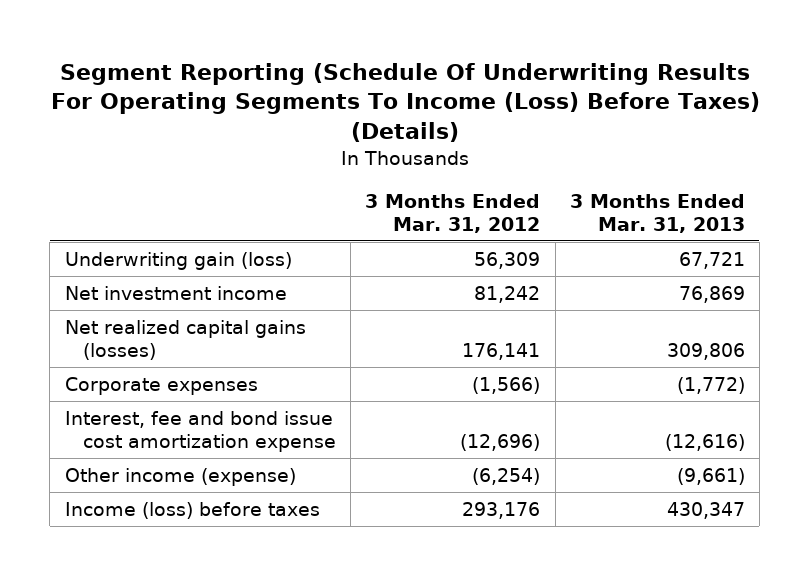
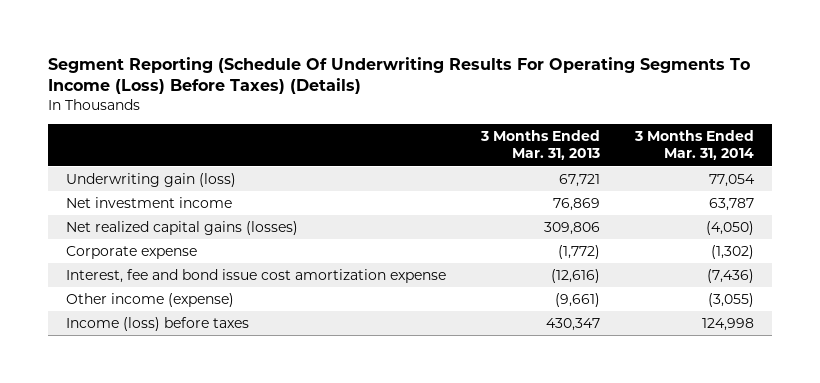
[365,194,541,234] 3 Months Ended Mar. 31, 2012 -> none
none -> [634,129,755,161] 3 Months Ended Mar. 31, 2014
[64,376,258,395] Corporate expenses -> [65,245,197,259] Corporate expense

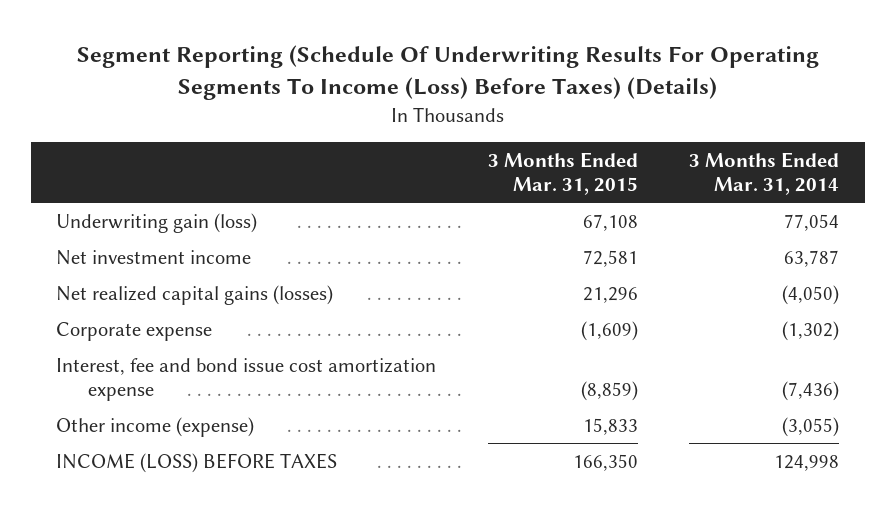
[480,129,601,161] 3 Months Ended Mar. 31, 2013 -> none
none -> [487,151,638,195] 3 Months Ended Mar. 31, 2015
[65,316,249,331] Income (loss) before taxes -> [56,452,338,473] INCOME (LOSS) BEFORE TAXES

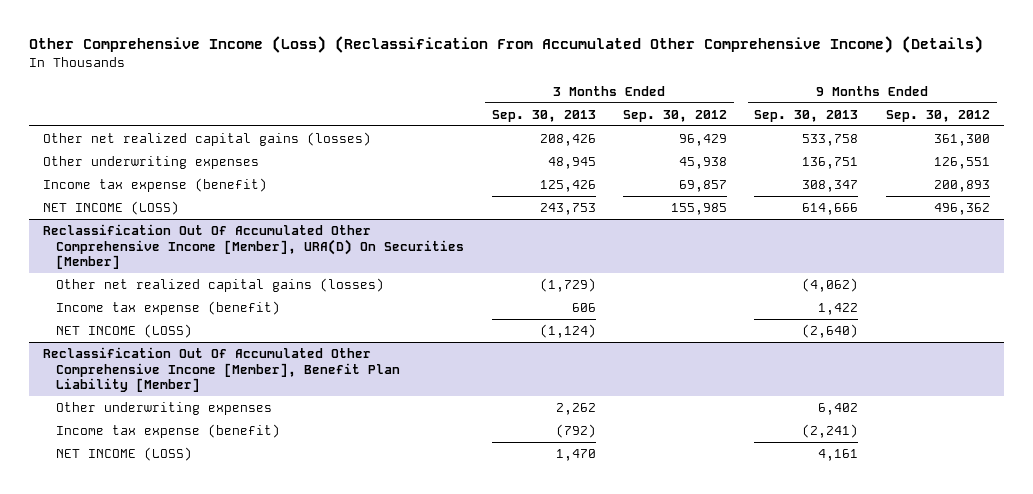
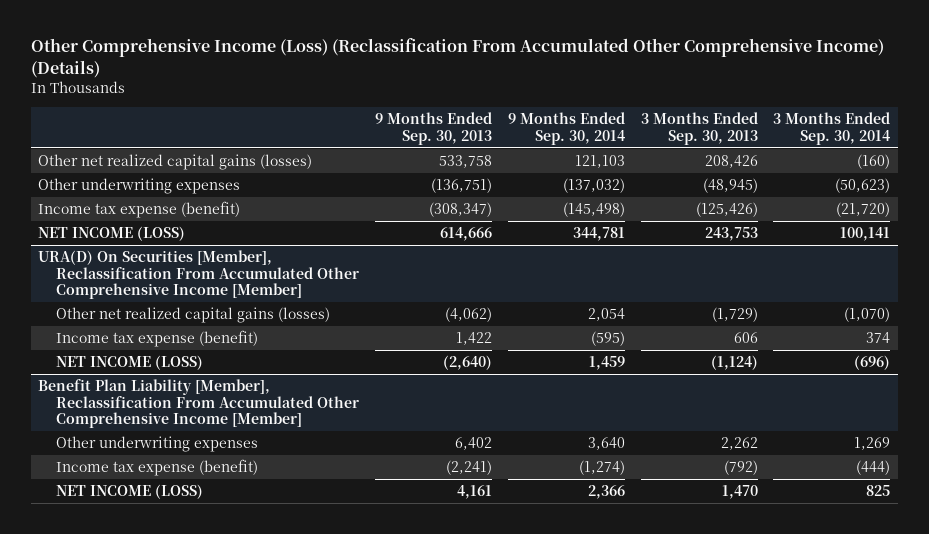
[623,109,728,122] Sep. 30, 2012 -> none
[885,109,990,122] Sep. 30, 2012 -> none
none -> [507,112,625,145] 9 Months Ended Sep. 30, 2014
none -> [773,112,891,145] 3 Months Ended Sep. 30, 2014
[547,156,596,169] 48,945 -> [702,178,758,194] (48,945)
[802,156,859,169] 136,751 -> [431,178,493,194] (136,751)
[539,179,596,192] 125,426 -> [695,202,758,218] (125,426)
[802,179,859,192] 308,347 -> [429,202,493,218] (308,347)
[42,223,465,270] Reclassification Out Of Accumulated Other Comprehensive Income [Member], URA(D) On Securities [Member] -> [38,250,360,300] URA(D) On Securities [Member], Reclassification From Accumulated Other Comprehensive Income [Member]
[42,346,401,393] Reclassification Out Of Accumulated Other Comprehensive Income [Member], Benefit Plan Liability [Member] -> [38,379,360,429] Benefit Plan Liability [Member], Reclassification From Accumulated Other Comprehensive Income [Member]

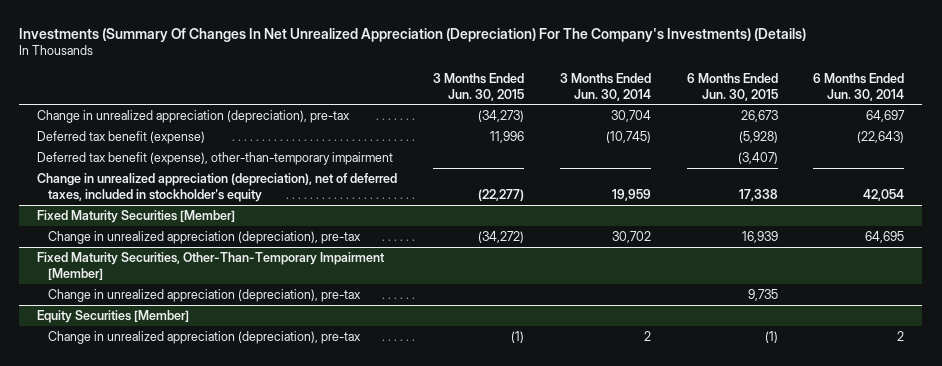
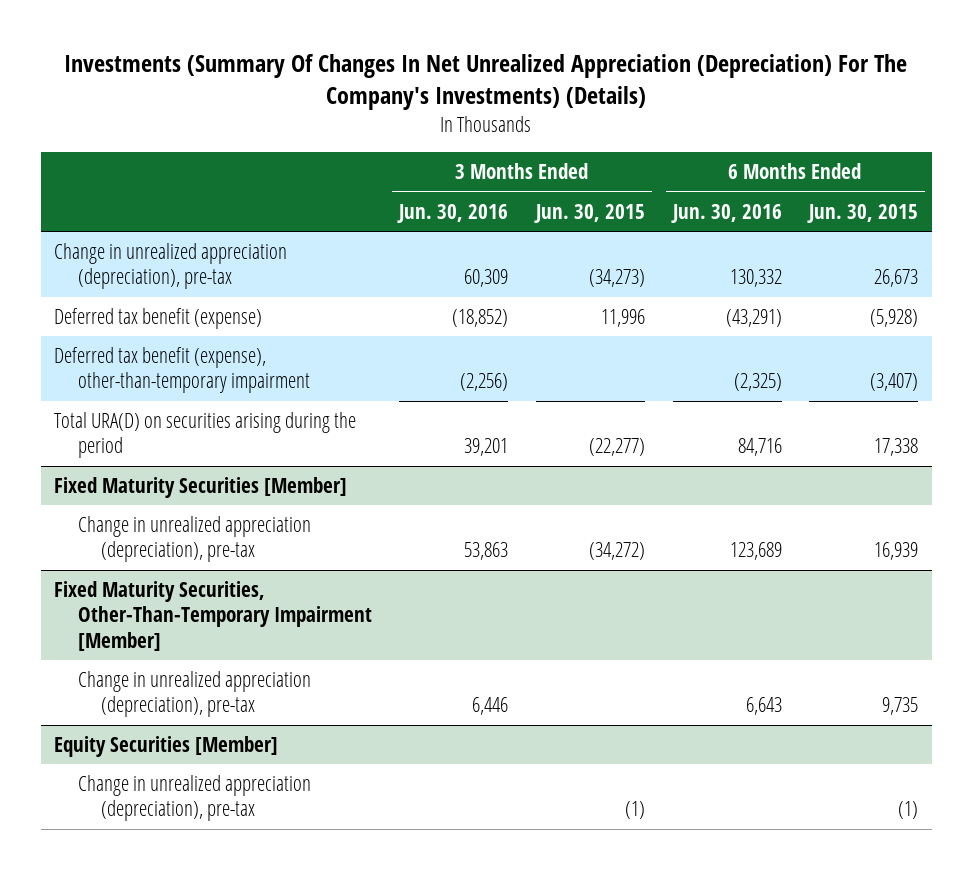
[559,72,651,101] 3 Months Ended Jun. 30, 2014 -> none
[813,72,905,101] 6 Months Ended Jun. 30, 2014 -> none
none -> [397,203,509,223] Jun. 30, 2016
none -> [670,203,782,223] Jun. 30, 2016
[37,172,398,202] Change in unrealized appreciation (depreciation), net of deferred taxes, included in stockholder's equity -> [54,411,357,459] Total URA(D) on securities arising during the period

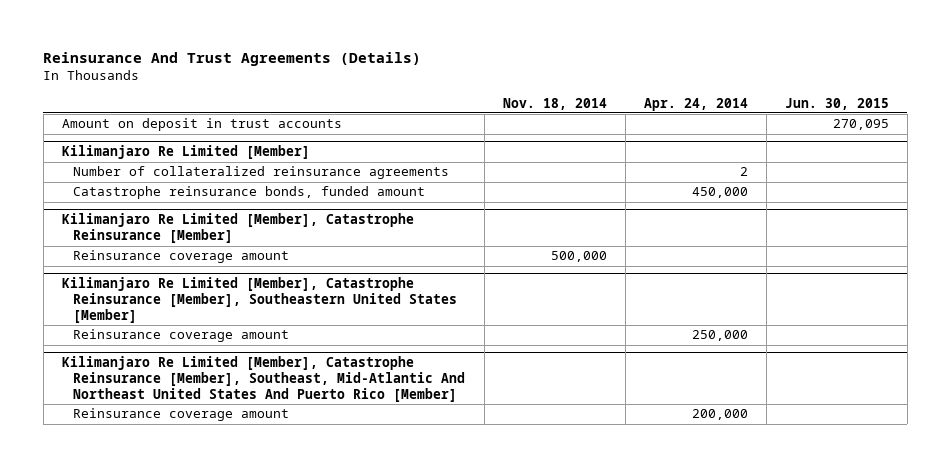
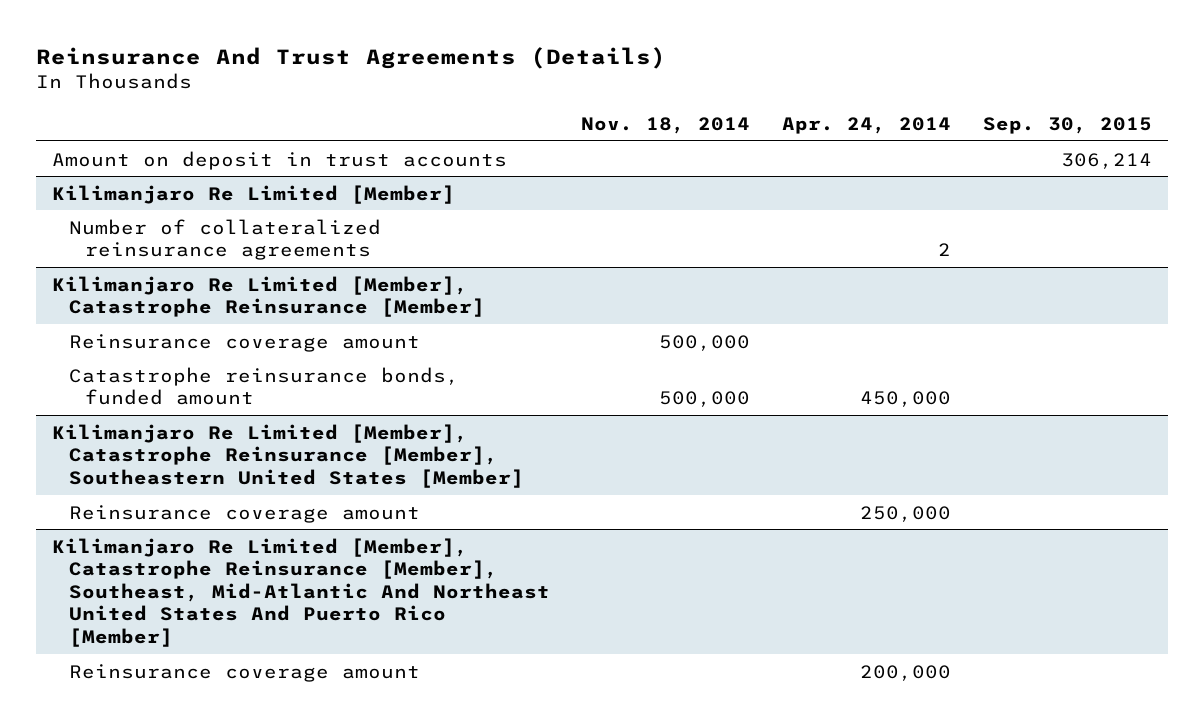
[784,97,889,110] Jun. 30, 2015 -> none
none -> [982,116,1152,134] Sep. 30, 2015
[73,186,426,200] Catastrophe reinsurance bonds, funded amount -> none
none -> [68,366,459,406] Catastrophe reinsurance bonds, funded amount

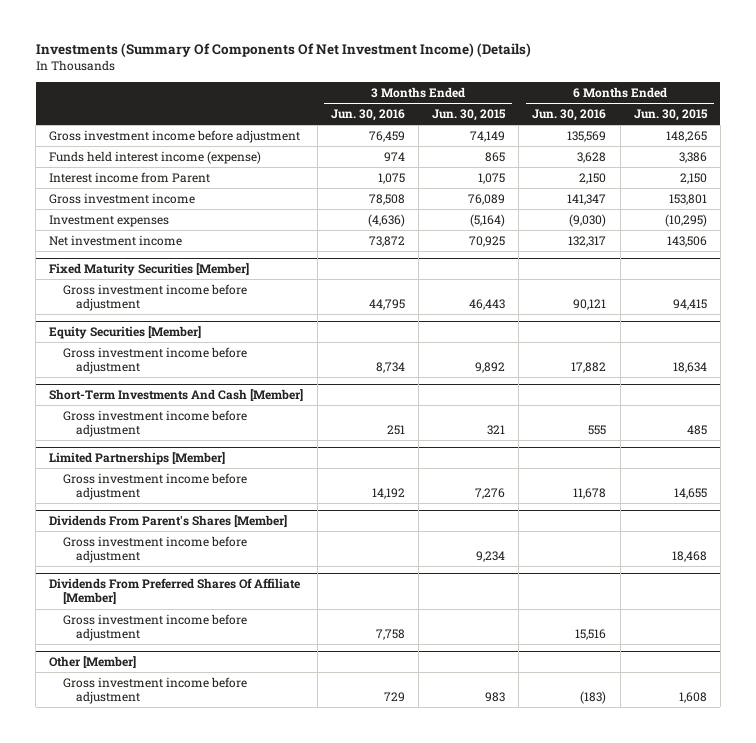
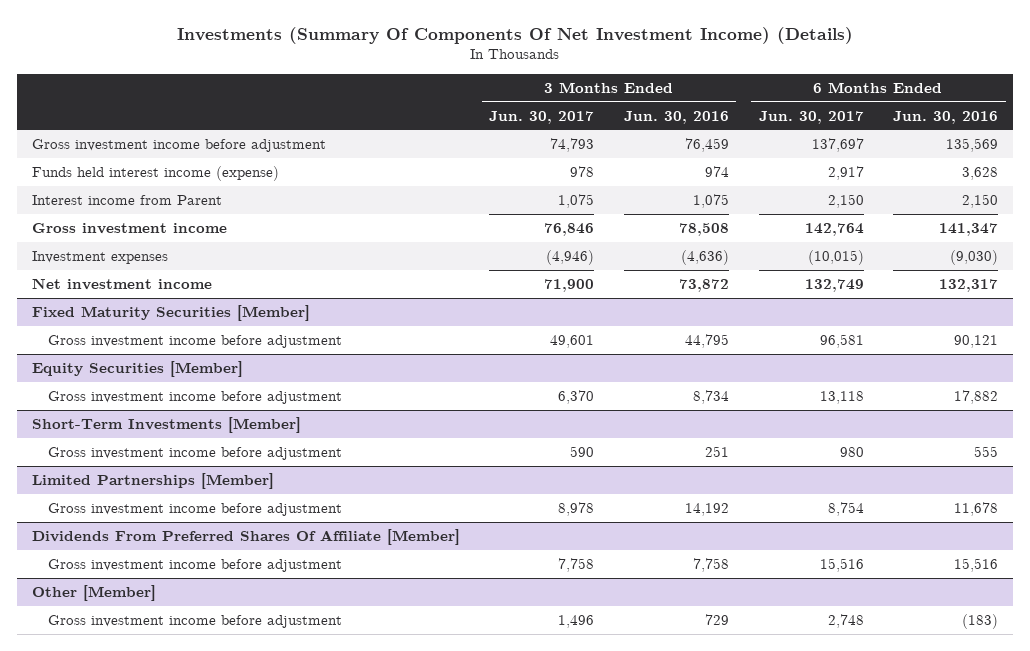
[432,109,507,122] Jun. 30, 2015 -> none
[633,109,708,122] Jun. 30, 2015 -> none
none -> [489,110,595,124] Jun. 30, 2017
none -> [758,110,864,124] Jun. 30, 2017
[49,388,304,401] Short-Term Investments And Cash [Member] -> [31,416,301,433] Short-Term Investments [Member]
[49,514,288,527] Dividends From Parent's Shares [Member] -> none
[62,535,247,564] Gross investment income before adjustment -> none

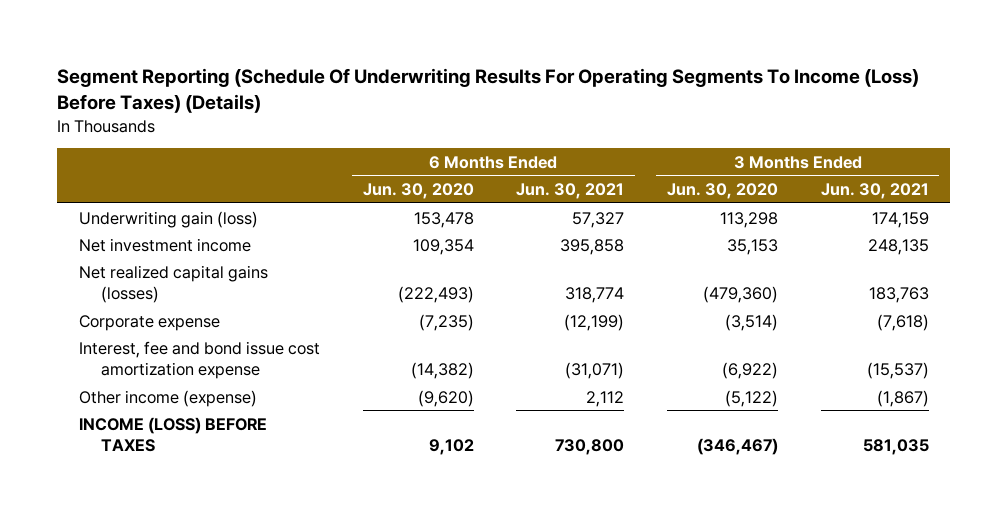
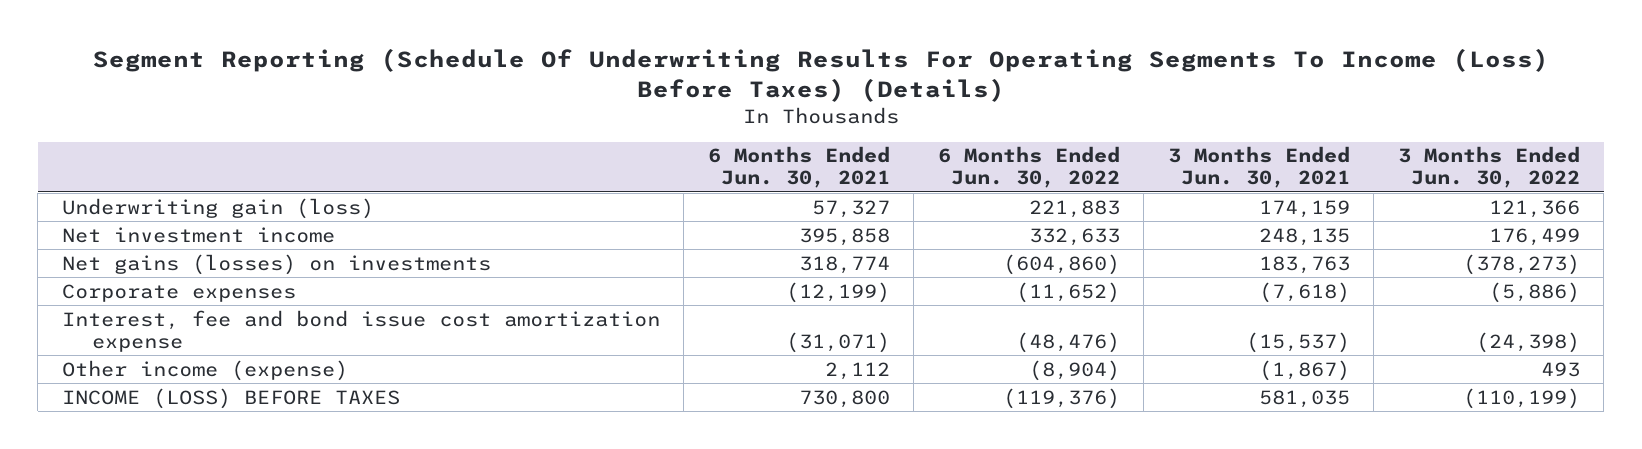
[362,183,474,200] Jun. 30, 2020 -> none
[667,183,779,200] Jun. 30, 2020 -> none
none -> [937,146,1120,189] 6 Months Ended Jun. 30, 2022
none -> [1397,146,1580,189] 3 Months Ended Jun. 30, 2022
[78,264,268,303] Net realized capital gains (losses) -> [61,253,491,275] Net gains (losses) on investments
[78,314,220,331] Corporate expense -> [61,283,296,302] Corporate expenses

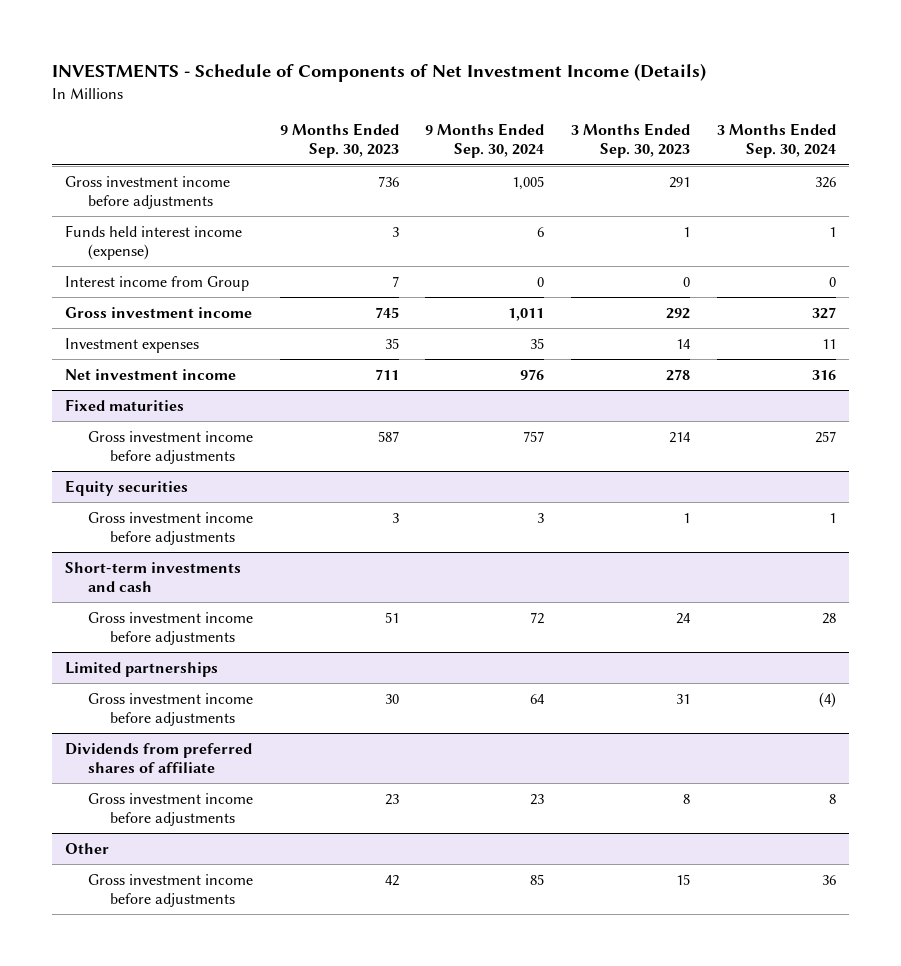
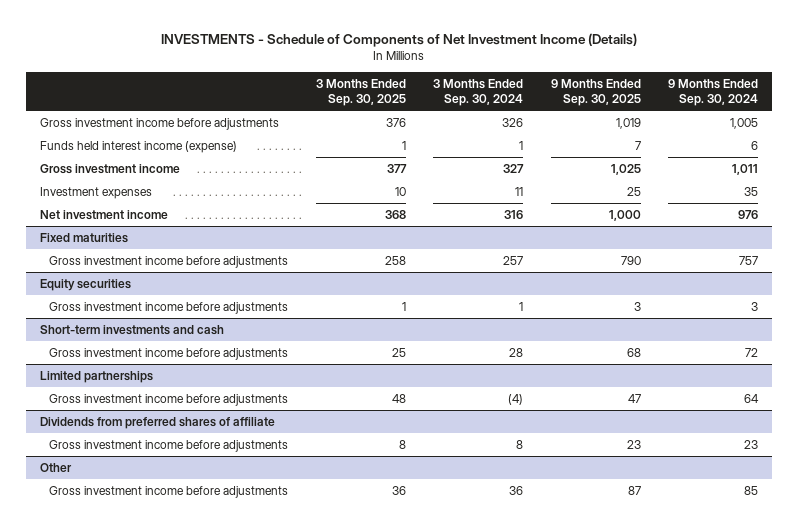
[279,123,399,159] 9 Months Ended Sep. 30, 2023 -> none
[571,123,691,159] 3 Months Ended Sep. 30, 2023 -> none
none -> [315,78,406,107] 3 Months Ended Sep. 30, 2025
none -> [550,78,641,107] 9 Months Ended Sep. 30, 2025
[65,275,250,291] Interest income from Group -> none

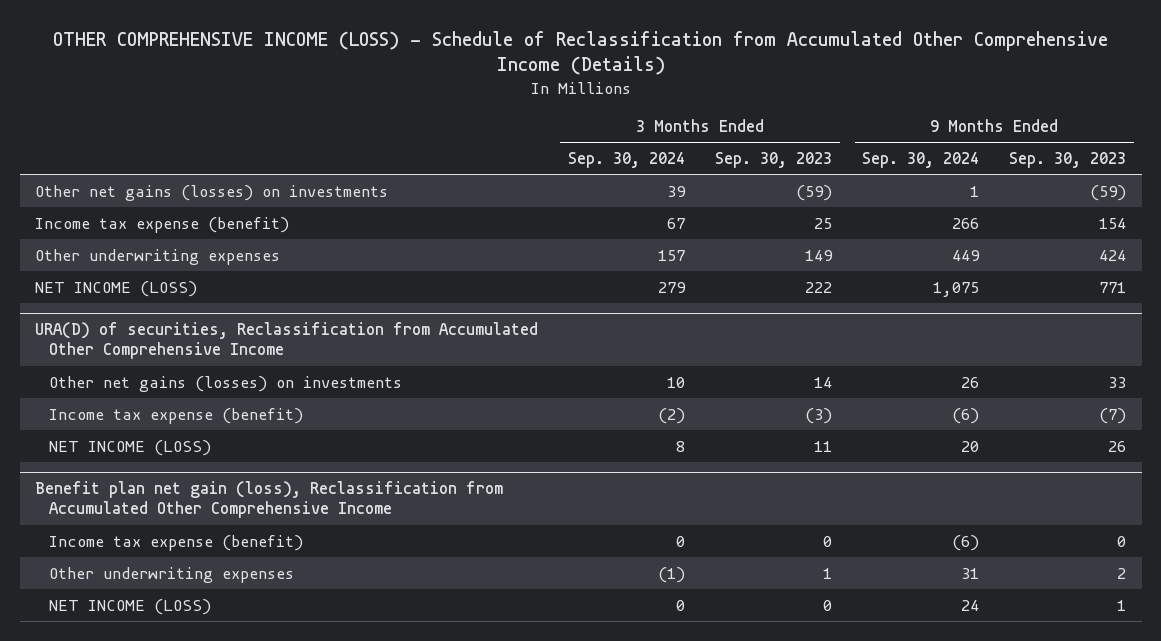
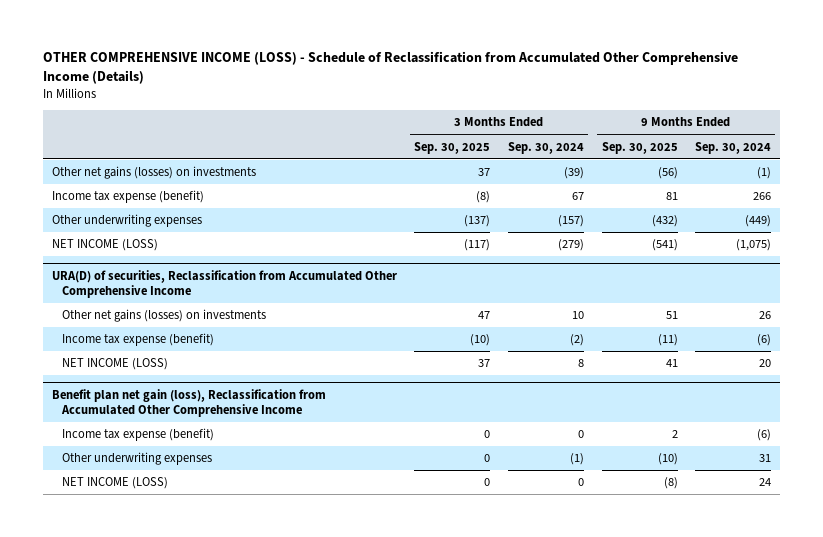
[715,152,833,169] Sep. 30, 2023 -> none
[1009,152,1127,169] Sep. 30, 2023 -> none
none -> [414,141,491,154] Sep. 30, 2025
none -> [601,141,678,154] Sep. 30, 2025
[667,185,687,197] 39 -> [563,167,584,180] (39)
[970,185,980,197] 1 -> [757,167,772,180] (1)
[658,249,686,261] 157 -> [557,215,584,228] (157)
[952,249,981,261] 449 -> [745,215,772,228] (449)
[658,281,687,293] 279 -> [557,239,584,252] (279)
[933,281,980,297] 1,075 -> [736,239,772,252] (1,075)

